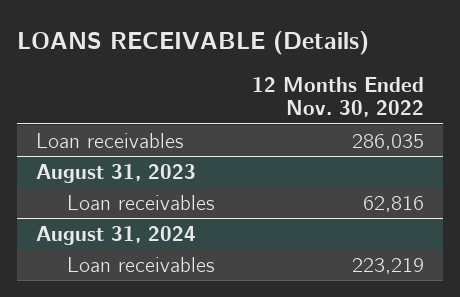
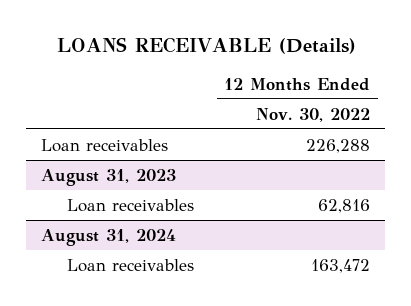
[351,133,424,150] 286,035 -> [306,138,371,153] 226,288
[351,257,424,274] 223,219 -> [311,258,371,273] 163,472

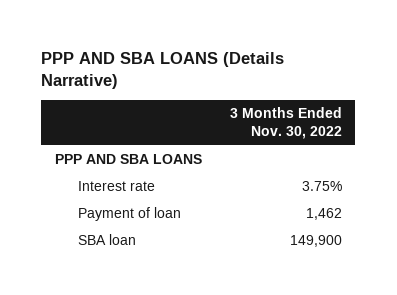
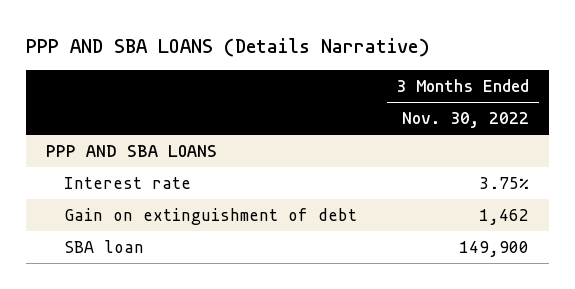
[77,207,181,222] Payment of loan -> [63,207,357,225] Gain on extinguishment of debt

